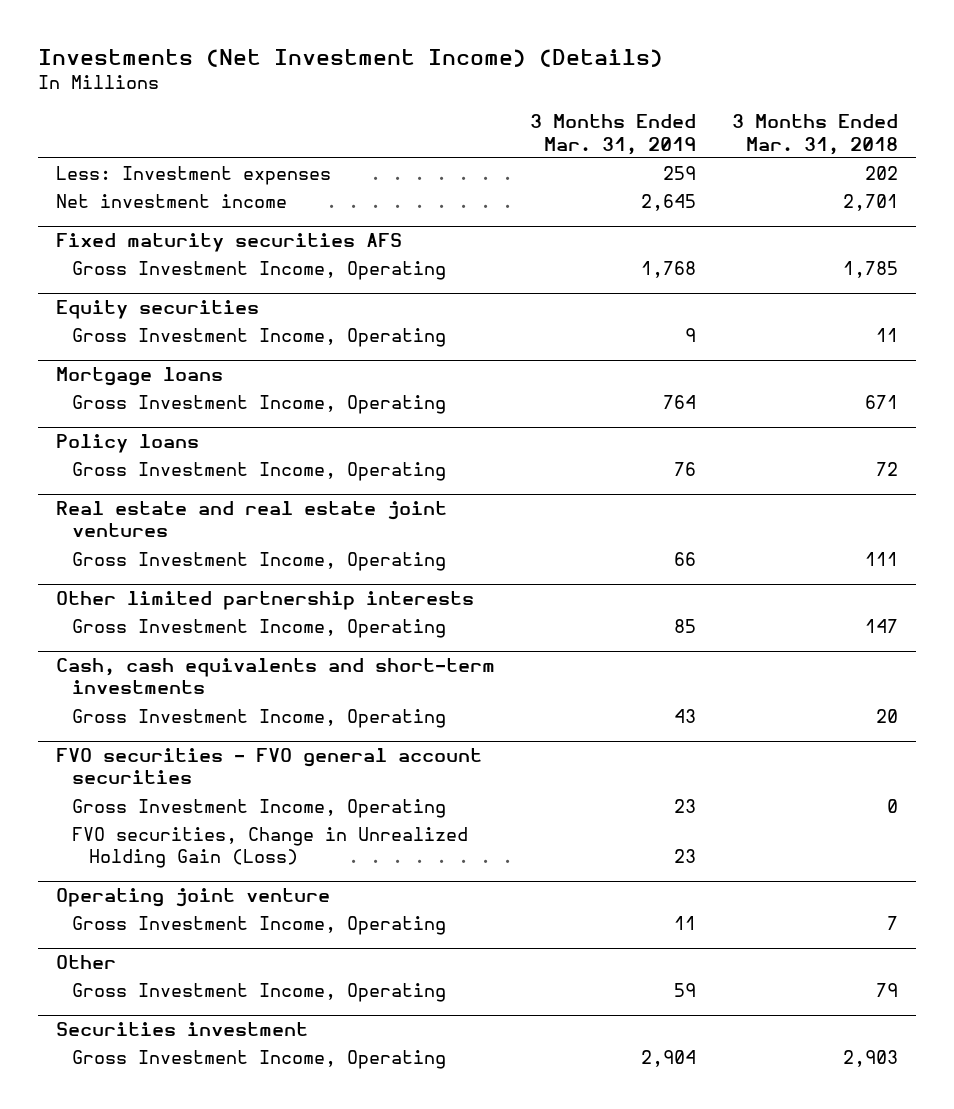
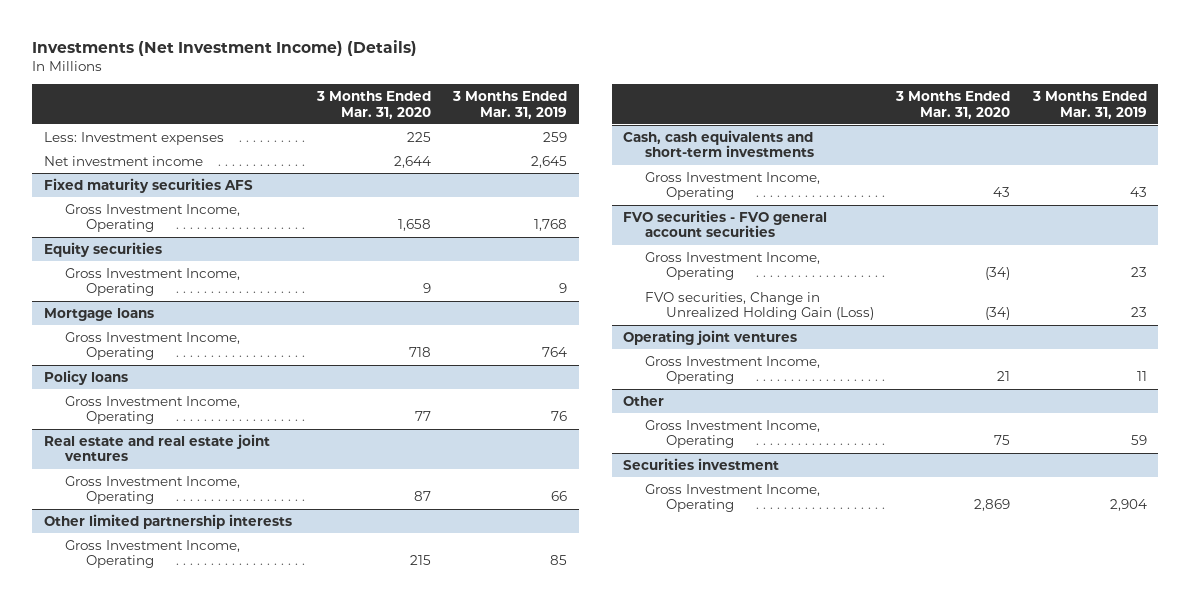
[732,114,899,155] 3 Months Ended Mar. 31, 2018 -> none
none -> [315,90,431,119] 3 Months Ended Mar. 31, 2020
[55,887,330,907] Operating joint venture -> [623,329,798,345] Operating joint ventures

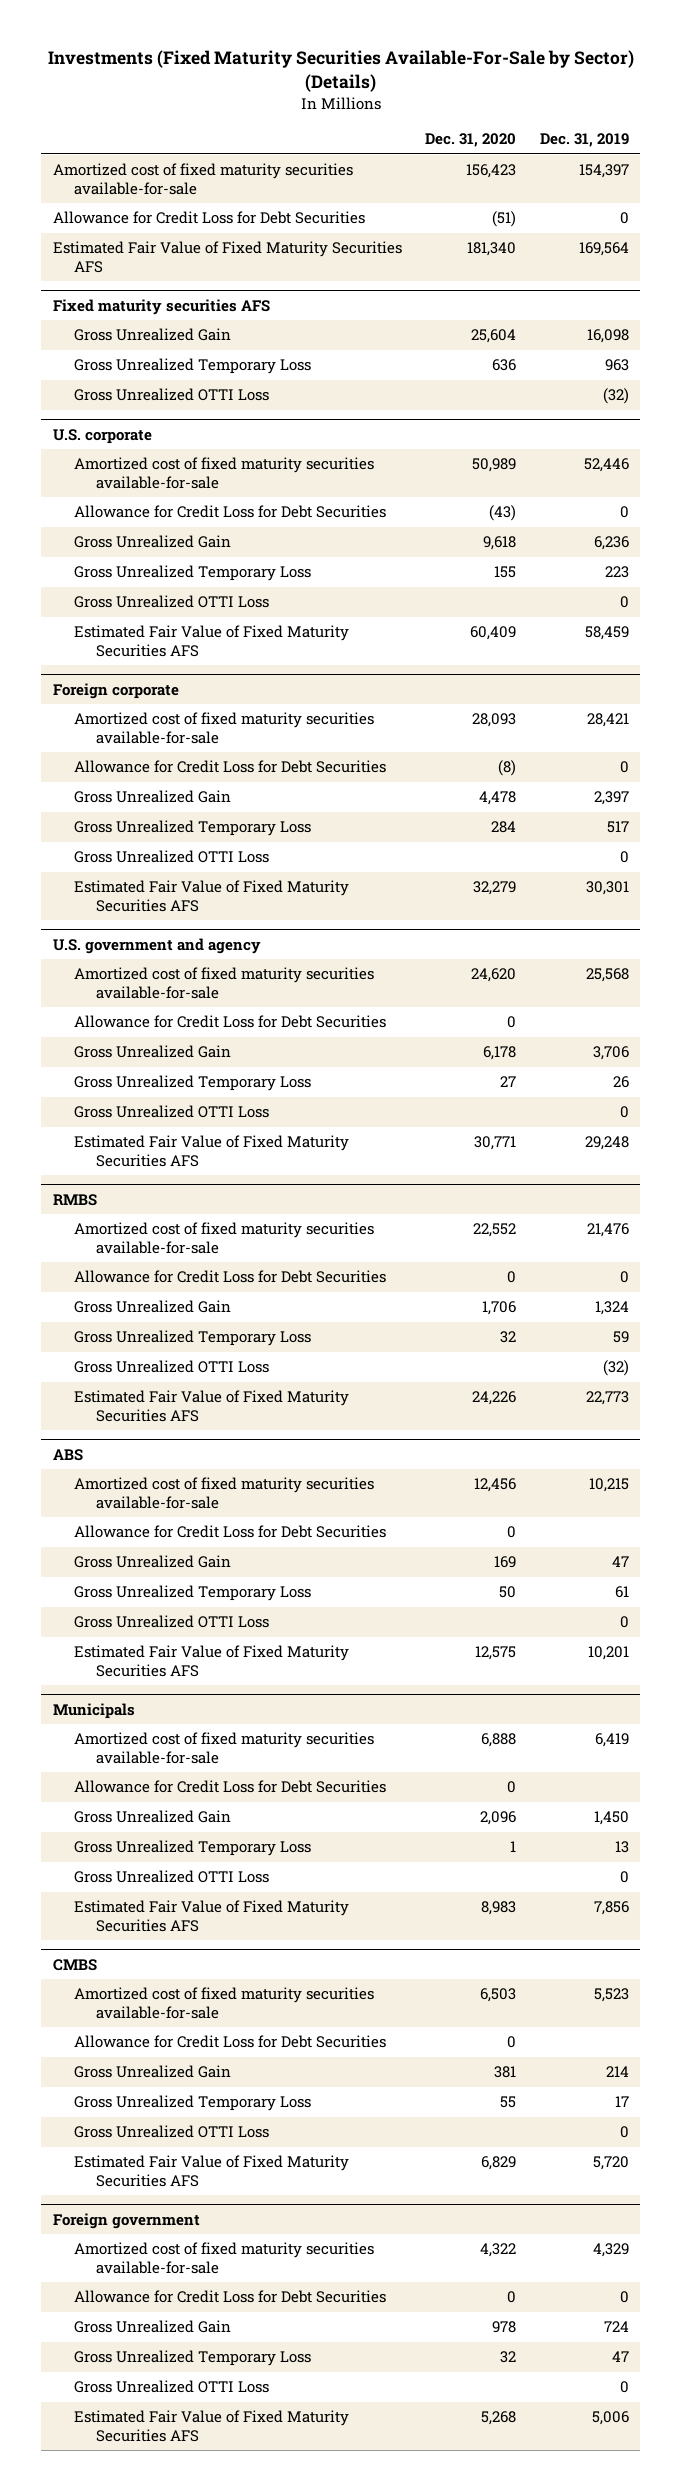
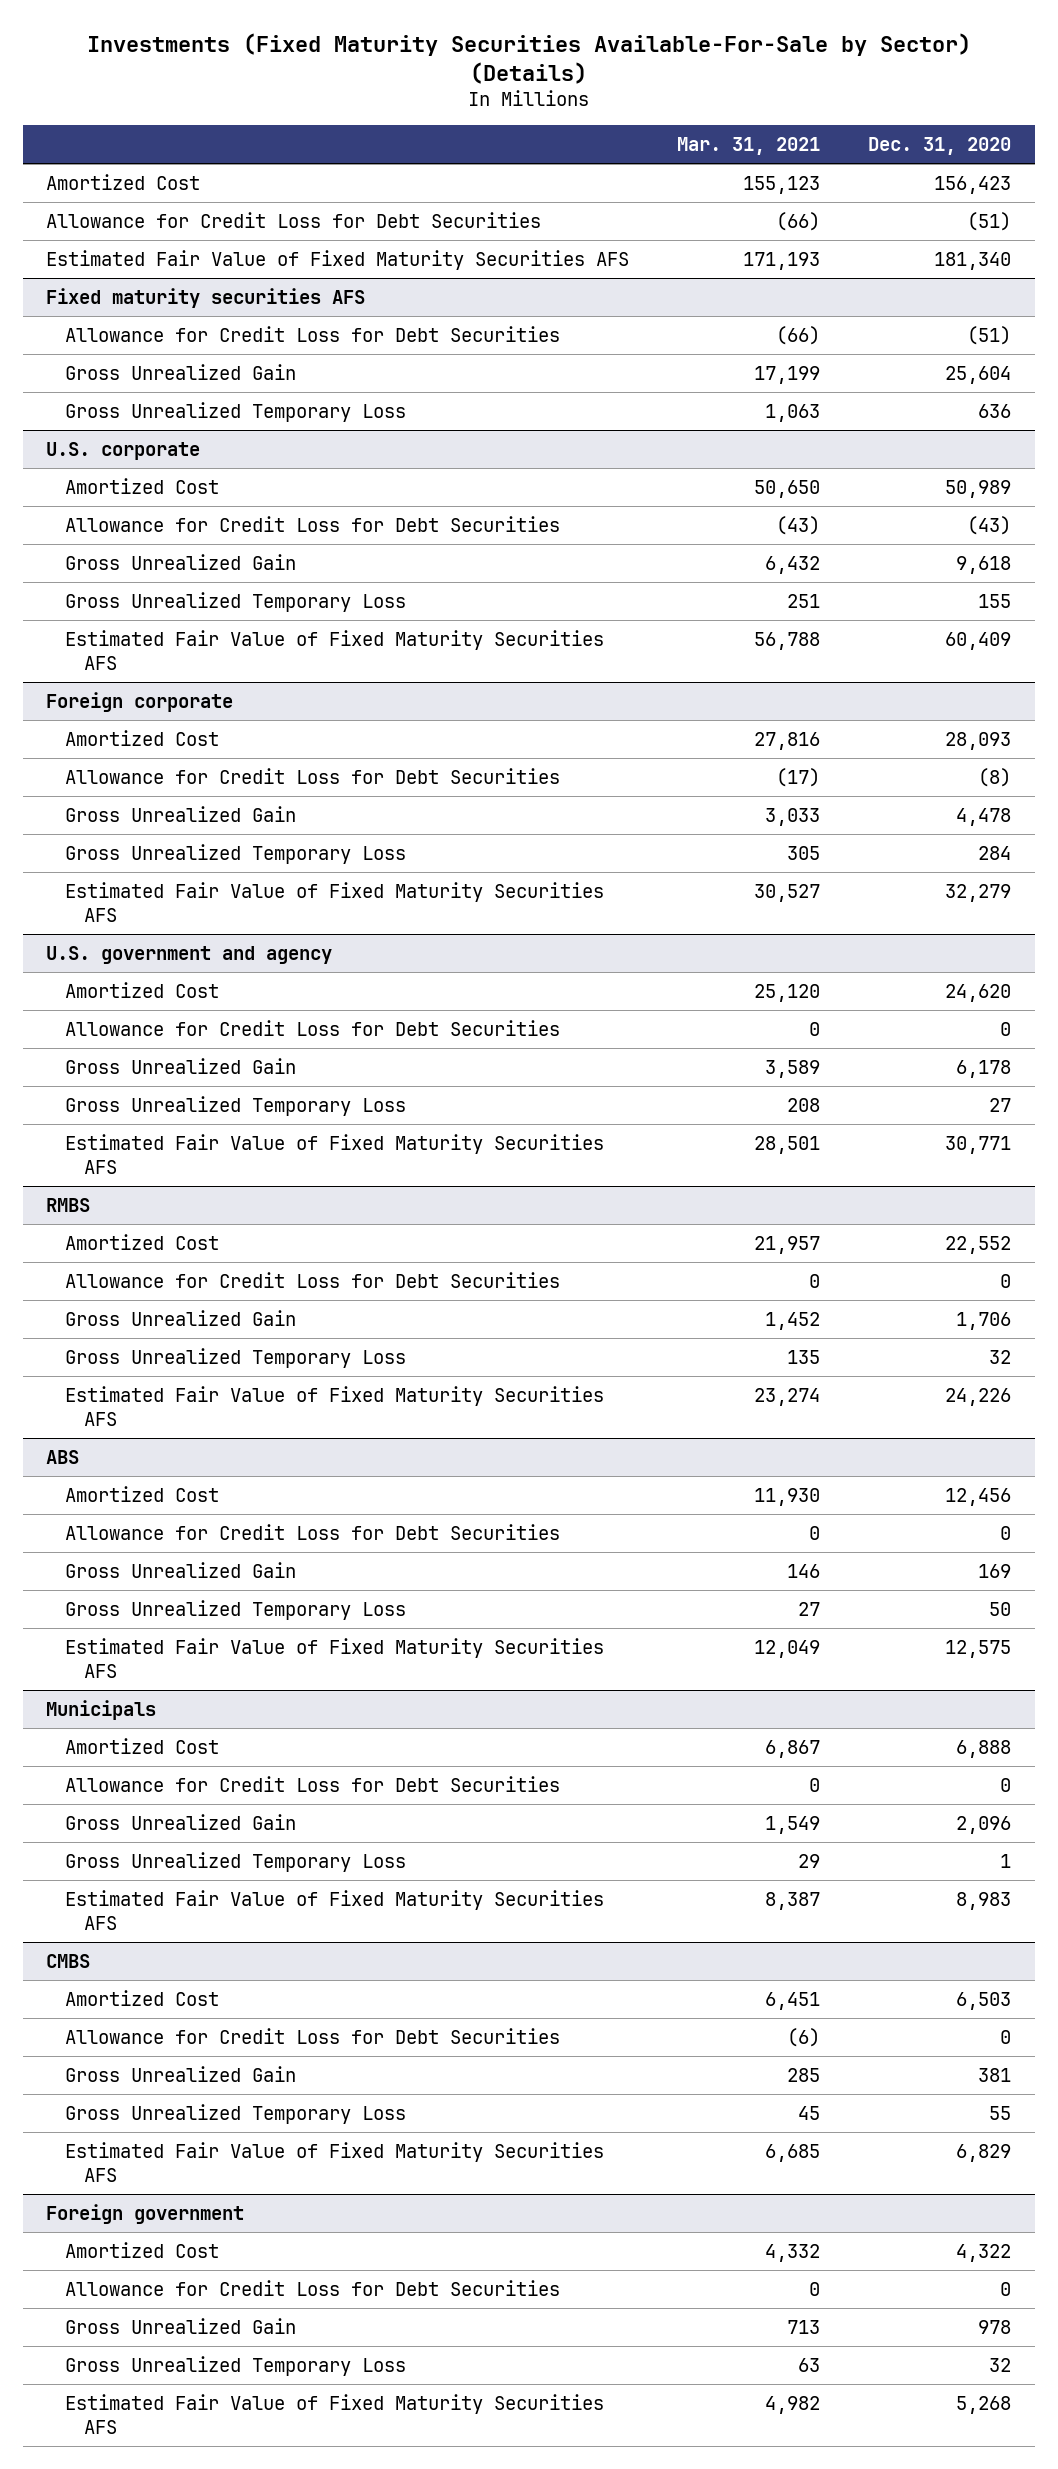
[539,133,629,148] Dec. 31, 2019 -> none
none -> [677,137,821,156] Mar. 31, 2021
[52,163,353,195] Amortized cost of fixed maturity securities available-for-sale -> [46,174,201,191] Amortized Cost
none -> [65,326,561,343] Allowance for Credit Loss for Debt Securities
[74,388,270,402] Gross Unrealized OTTI Loss -> none
[74,457,375,489] Amortized cost of fixed maturity securities available-for-sale -> [65,478,220,495] Amortized Cost
[74,595,270,609] Gross Unrealized OTTI Loss -> none
[74,712,375,744] Amortized cost of fixed maturity securities available-for-sale -> [65,730,220,747] Amortized Cost
[74,850,270,864] Gross Unrealized OTTI Loss -> none
[74,967,375,999] Amortized cost of fixed maturity securities available-for-sale -> [65,982,220,999] Amortized Cost
[74,1105,270,1119] Gross Unrealized OTTI Loss -> none
[74,1222,375,1254] Amortized cost of fixed maturity securities available-for-sale -> [65,1234,220,1251] Amortized Cost
[74,1360,270,1374] Gross Unrealized OTTI Loss -> none
[74,1477,375,1509] Amortized cost of fixed maturity securities available-for-sale -> [65,1486,220,1503] Amortized Cost
[74,1615,270,1629] Gross Unrealized OTTI Loss -> none
[74,1732,375,1764] Amortized cost of fixed maturity securities available-for-sale -> [65,1738,220,1755] Amortized Cost
[74,1870,270,1884] Gross Unrealized OTTI Loss -> none
[74,1987,375,2019] Amortized cost of fixed maturity securities available-for-sale -> [65,1990,220,2007] Amortized Cost
[74,2125,270,2139] Gross Unrealized OTTI Loss -> none
[74,2242,375,2274] Amortized cost of fixed maturity securities available-for-sale -> [65,2242,220,2259] Amortized Cost
[74,2380,270,2394] Gross Unrealized OTTI Loss -> none

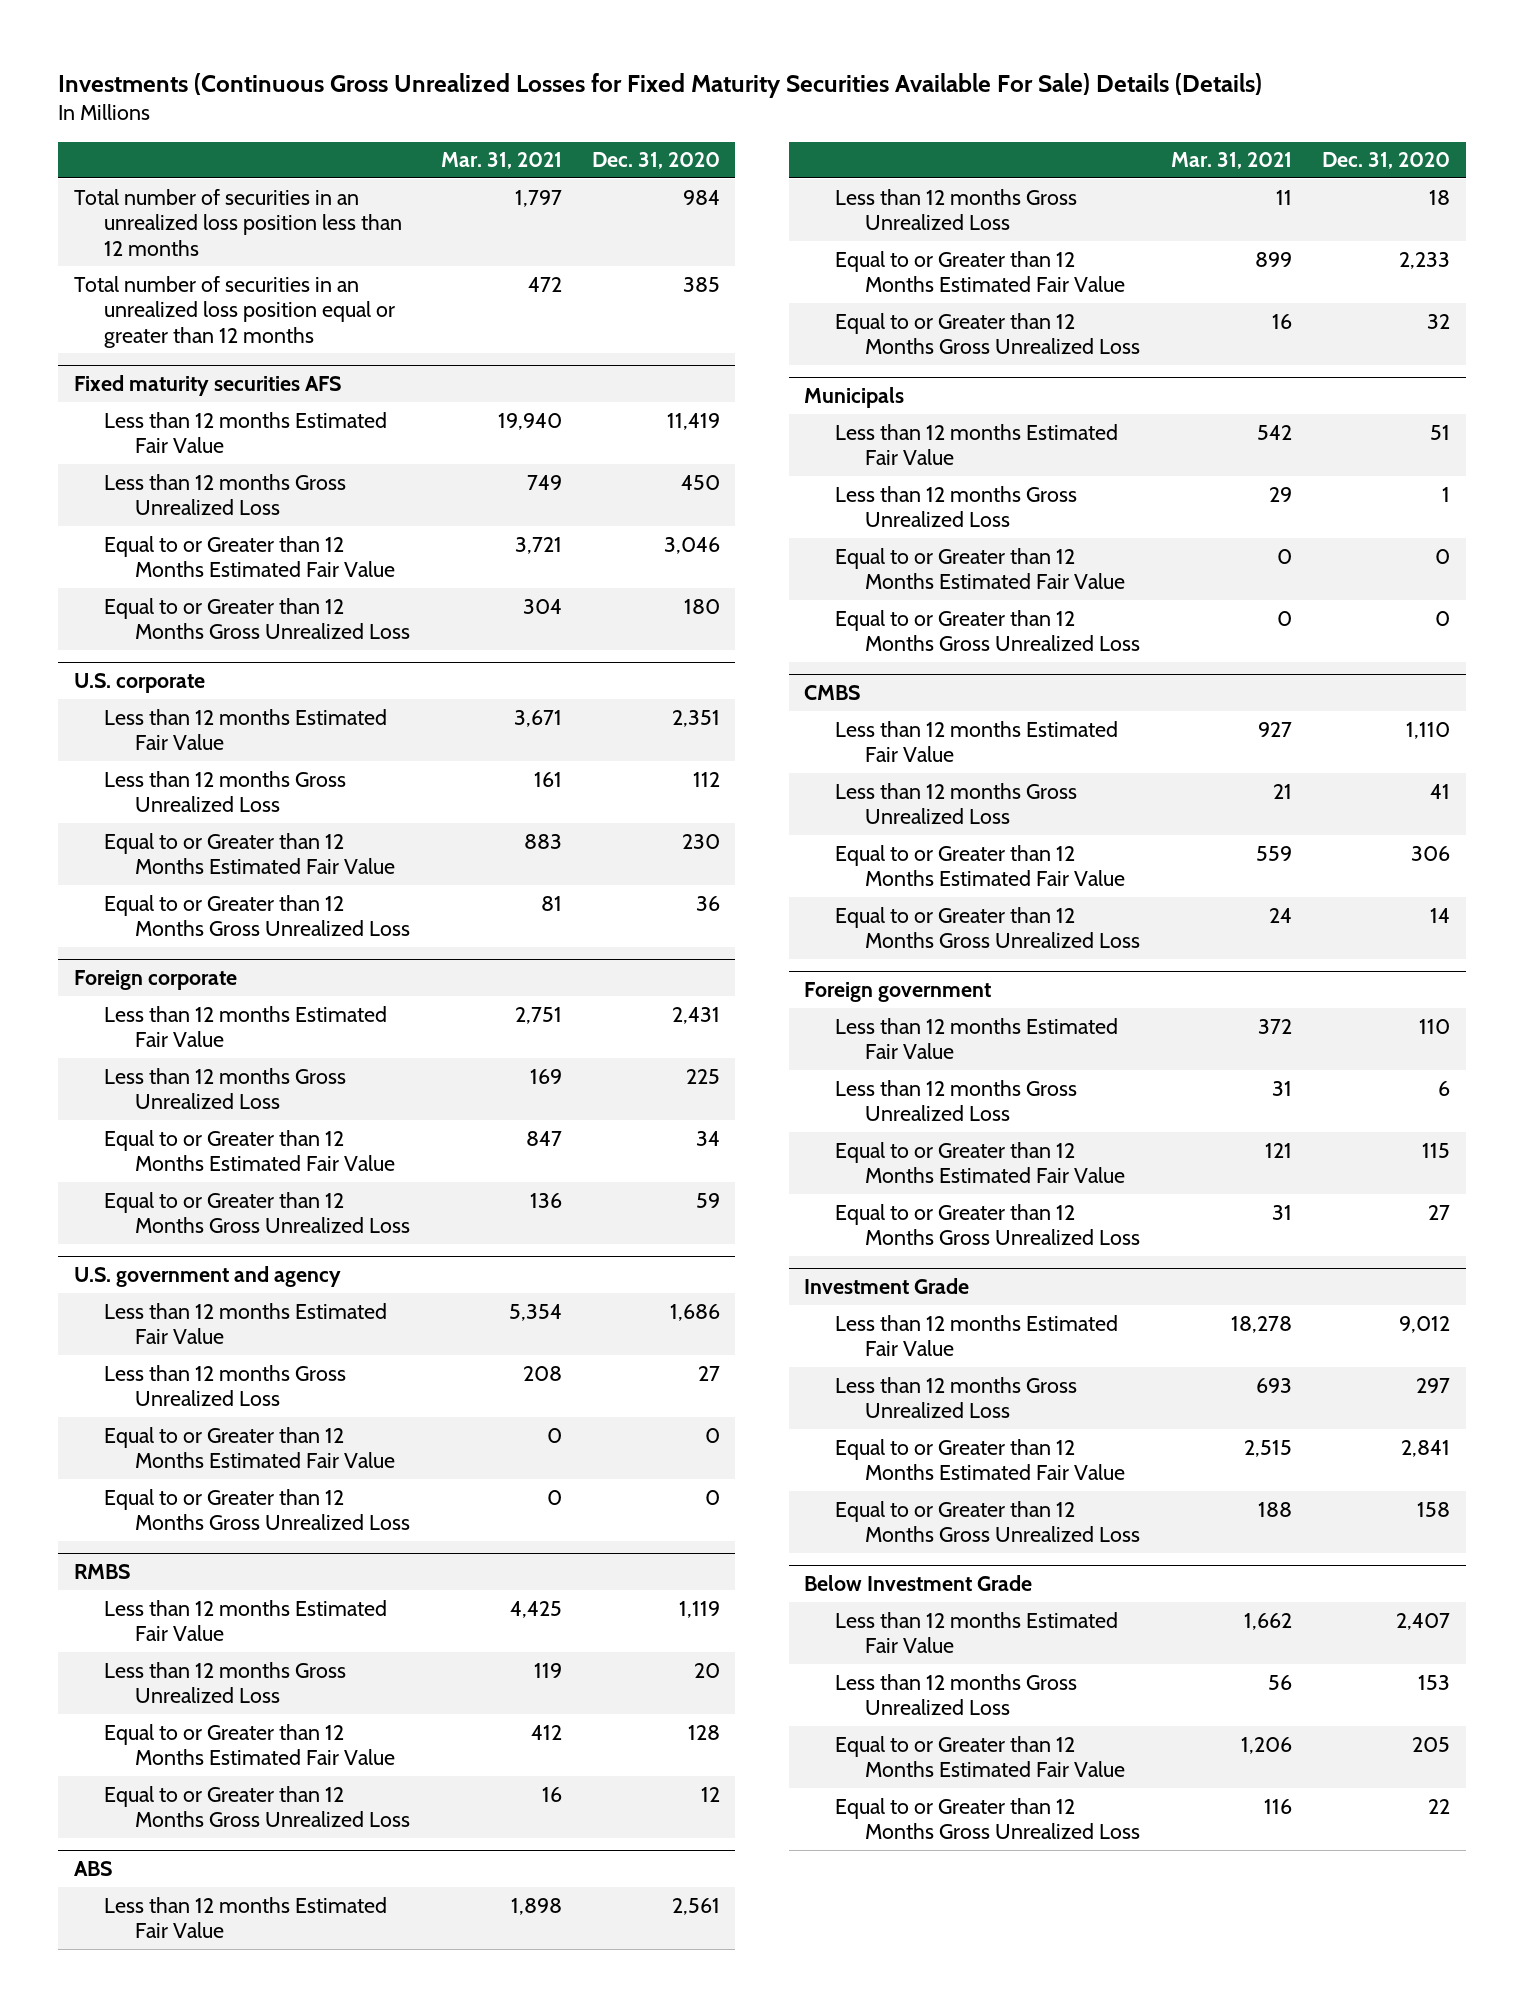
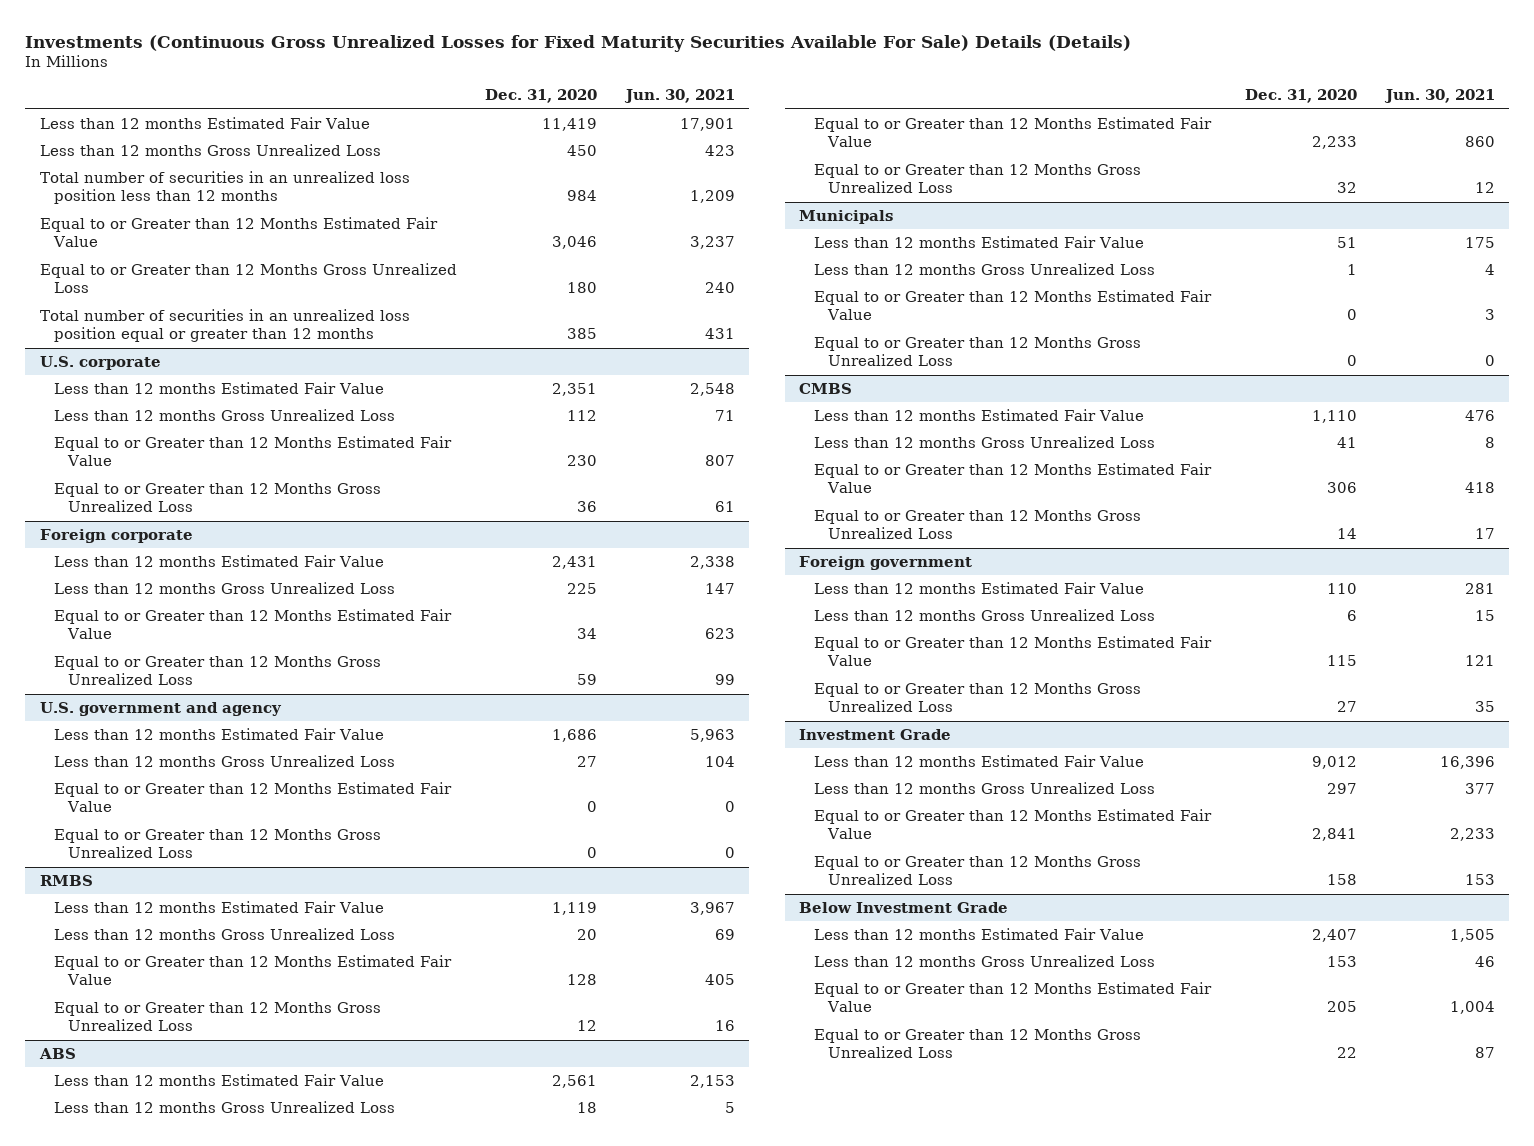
[440,152,562,170] Mar. 31, 2021 -> none
none -> [624,89,736,104] Jun. 30, 2021
[73,375,341,397] Fixed maturity securities AFS -> none
[73,188,403,256] Total number of securities in an unrealized loss position less than 12 months -> [39,170,410,205] Total number of securities in an unrealized loss position less than 12 months
[73,275,396,348] Total number of securities in an unrealized loss position equal or greater than 12 months -> [39,308,410,343] Total number of securities in an unrealized loss position equal or greater than 12 months

